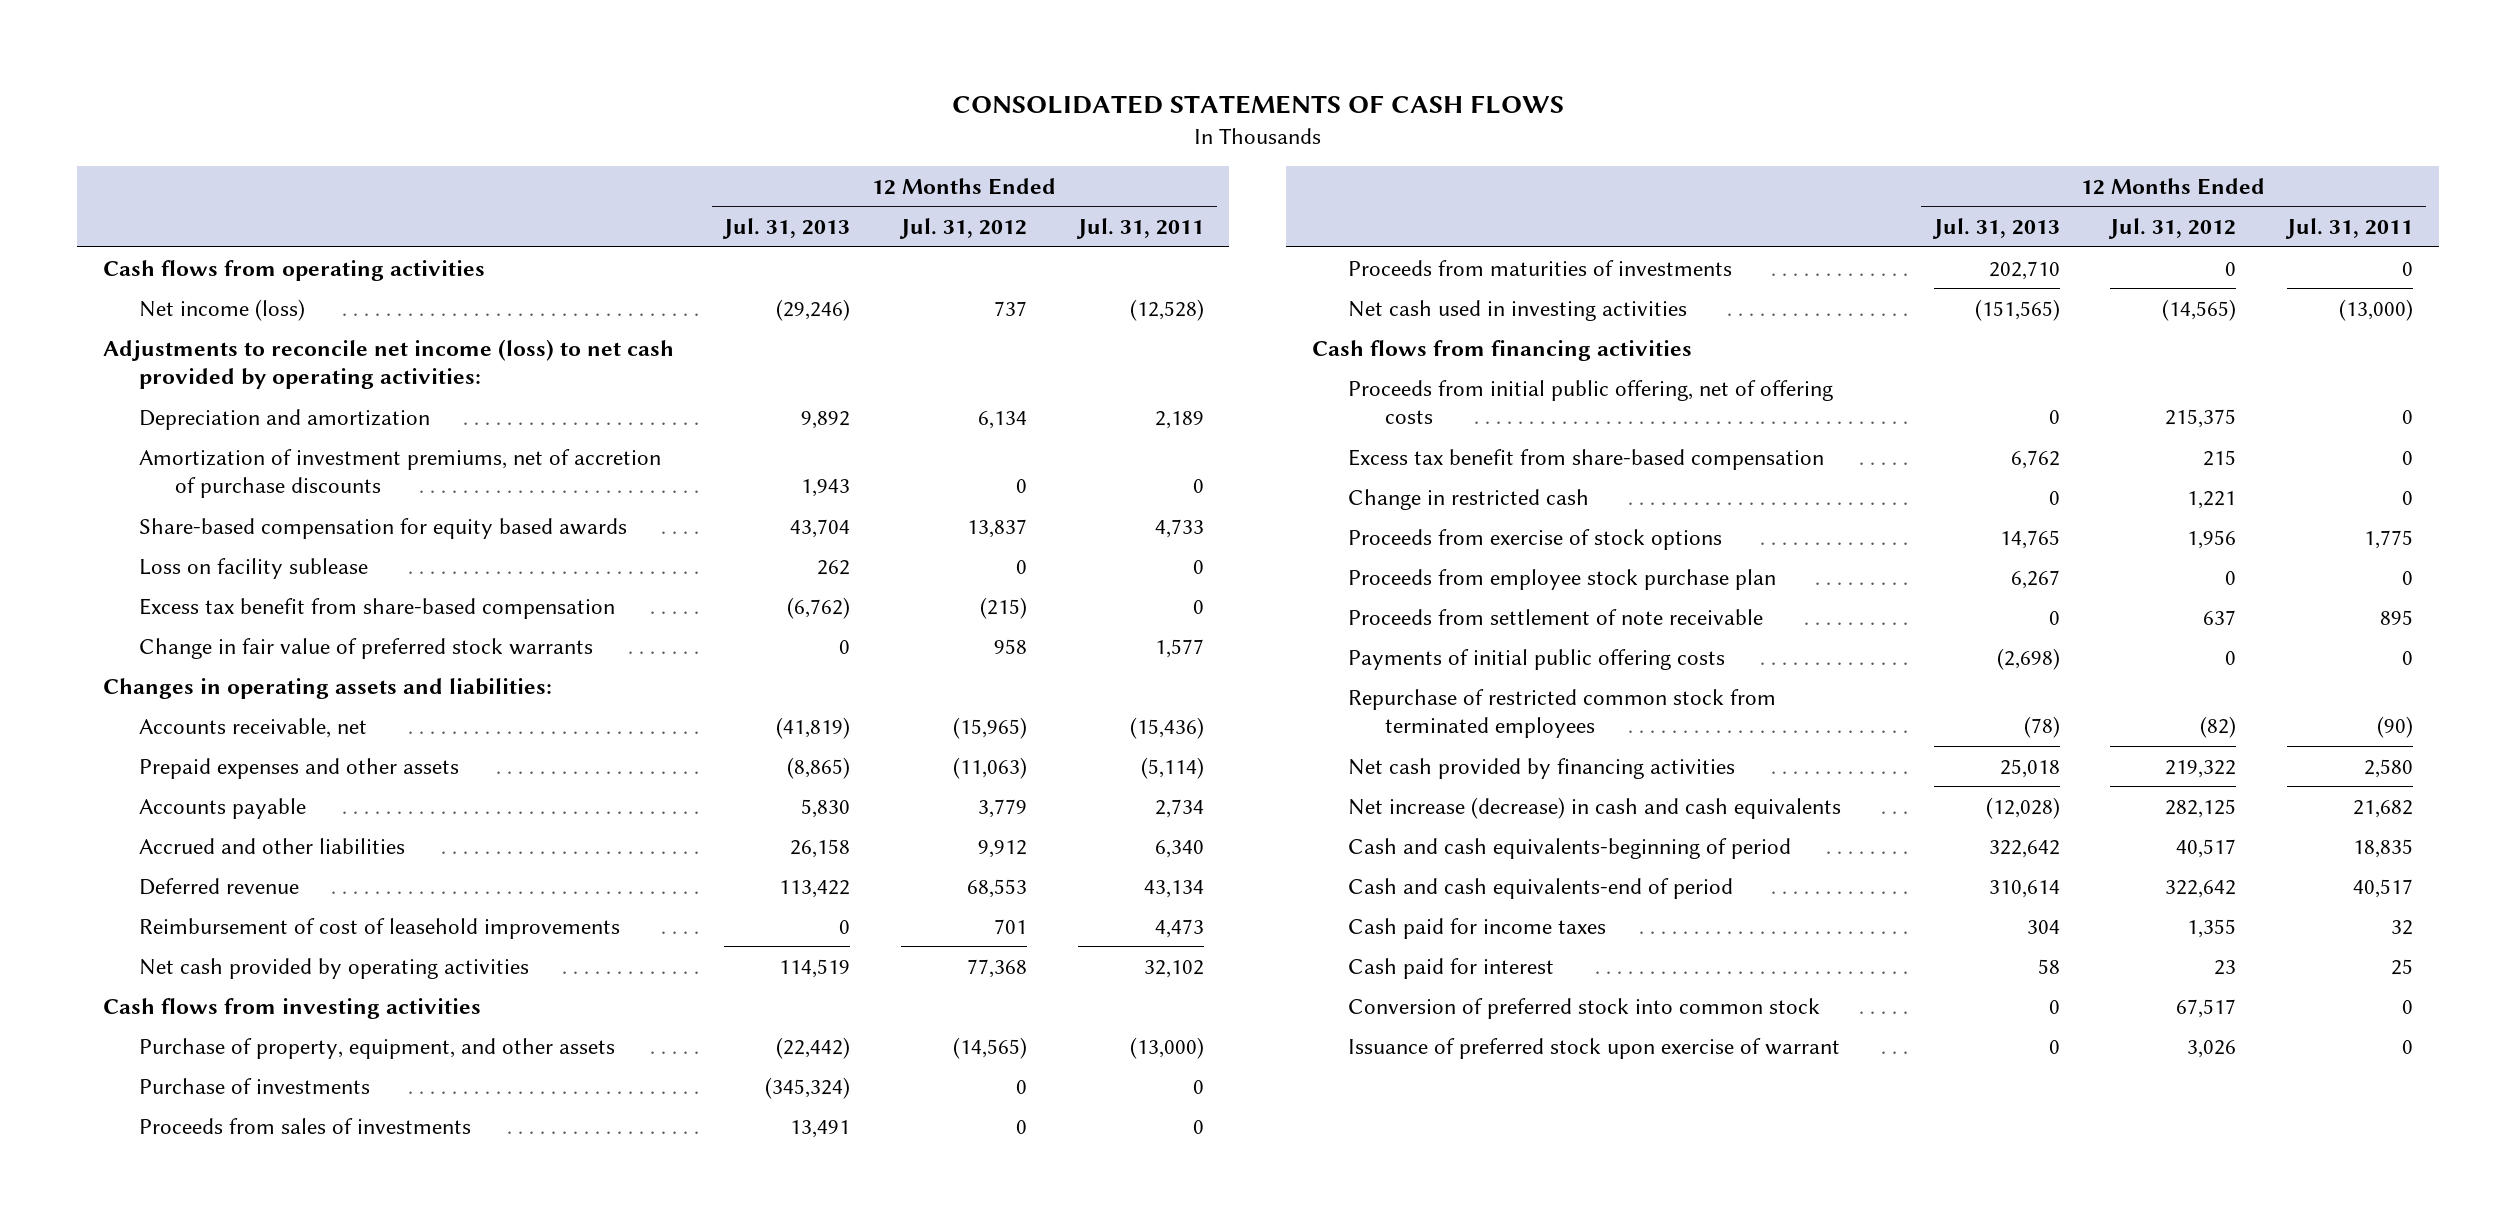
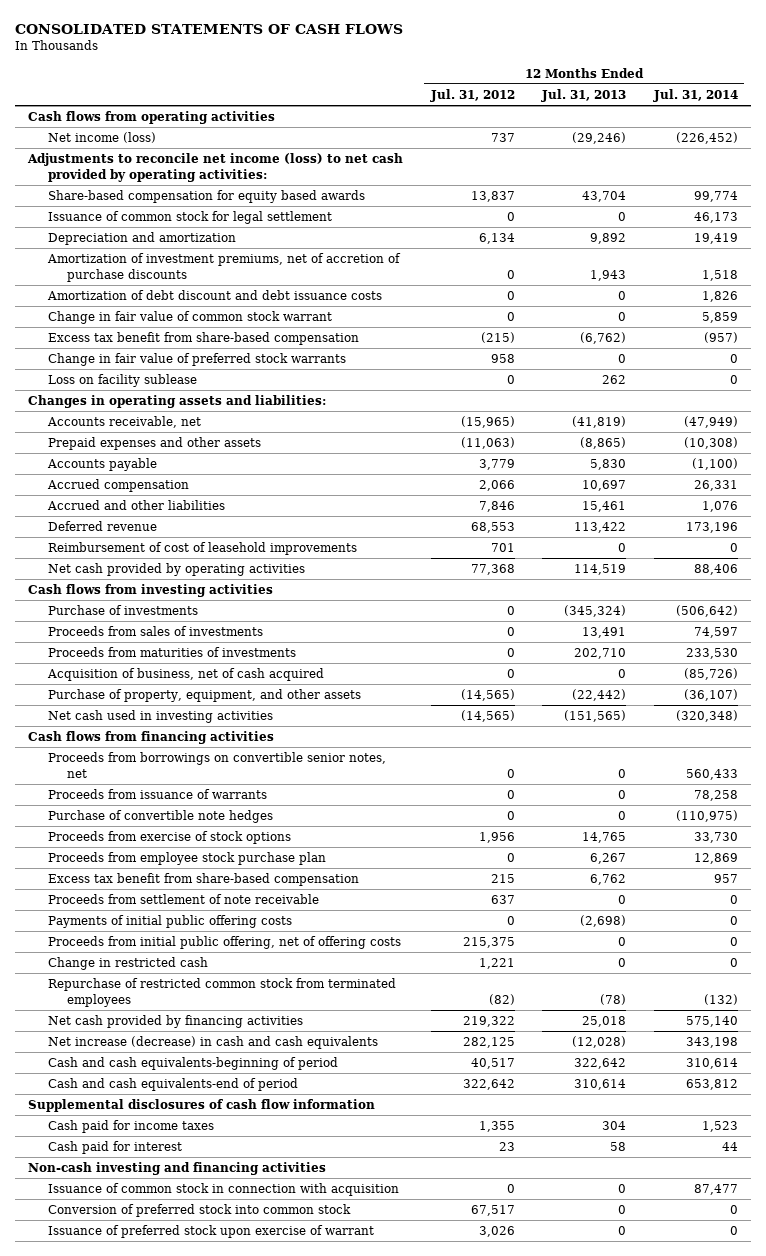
[1075,218,1204,240] Jul. 31, 2011 -> none
none -> [652,89,738,103] Jul. 31, 2014
[139,517,628,539] Share-based compensation for equity based awards -> [47,190,365,204] Share-based compensation for equity based awards
none -> [47,211,332,225] Issuance of common stock for legal settlement
none -> [46,290,382,301] Amortization of debt discount and debt issuance costs
none -> [47,311,332,325] Change in fair value of common stock warrant
[139,557,369,579] Loss on facility sublease -> [47,374,197,388] Loss on facility sublease
none -> [46,479,189,493] Accrued compensation
[790,838,851,858] 26,158 -> [582,501,627,513] 15,461
[978,839,1028,858] 9,912 -> [478,501,515,513] 7,846
none -> [46,668,324,682] Acquisition of business, net of cash acquired
[139,1037,616,1059] Purchase of property, equipment, and other assets -> [47,689,361,703] Purchase of property, equipment, and other assets
none -> [47,752,386,778] Proceeds from borrowings on convertible senior notes, net
none -> [47,789,267,800] Proceeds from issuance of warrants
none -> [47,810,273,824] Purchase of convertible note hedges
[1348,448,1825,470] Excess tax benefit from share-based compensation -> [47,873,359,887] Excess tax benefit from share-based compensation
[1348,379,1834,425] Proceeds from initial public offering, net of offering costs -> [47,936,401,950] Proceeds from initial public offering, net of offering costs
[1348,488,1590,510] Change in restricted cash -> [47,957,208,971] Change in restricted cash
none -> [28,1099,376,1113] Supplemental disclosures of cash flow information
none -> [28,1162,327,1176] Non-cash investing and financing activities
none -> [47,1183,399,1197] Issuance of common stock in connection with acquisition

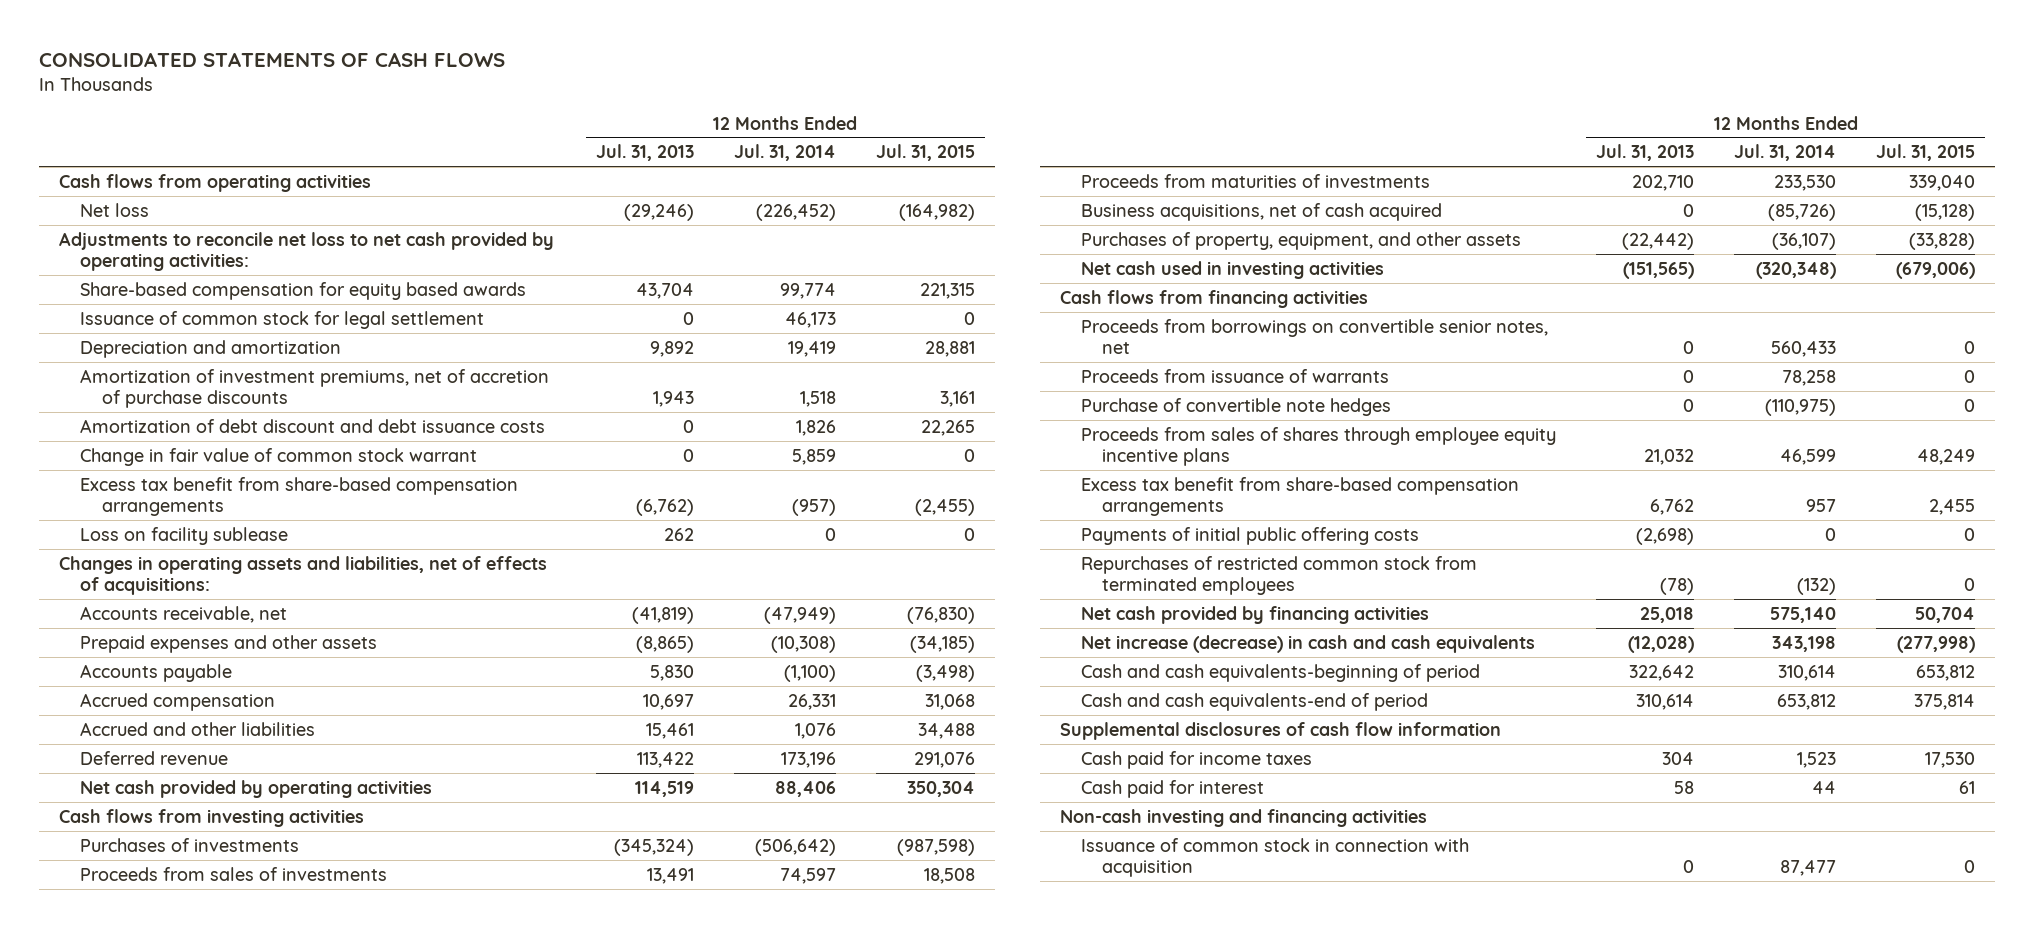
[429,89,515,103] Jul. 31, 2012 -> none
none -> [875,144,975,162] Jul. 31, 2015
[47,132,156,144] Net income (loss) -> [80,202,150,217] Net loss
[27,153,404,182] Adjustments to reconcile net income (loss) to net cash provided by operating activities: -> [59,231,555,272] Adjustments to reconcile net loss to net cash provided by operating activities:
[47,353,346,367] Change in fair value of preferred stock warrants -> none
[47,332,359,346] Excess tax benefit from share-based compensation -> [80,476,519,517] Excess tax benefit from share-based compensation arrangements
[28,395,327,409] Changes in operating assets and liabilities: -> [59,555,548,596] Changes in operating assets and liabilities, net of effects of acquisitions:
[47,542,357,556] Reimbursement of cost of leasehold improvements -> none
[47,605,198,616] Purchase of investments -> [80,837,300,852] Purchases of investments
[46,668,324,682] Acquisition of business, net of cash acquired -> [1081,202,1443,221] Business acquisitions, net of cash acquired
[47,689,361,703] Purchase of property, equipment, and other assets -> [1081,231,1522,250] Purchases of property, equipment, and other assets
[47,831,291,845] Proceeds from exercise of stock options -> none
[47,852,326,866] Proceeds from employee stock purchase plan -> none
[47,894,319,905] Proceeds from settlement of note receivable -> none
none -> [1081,426,1557,467] Proceeds from sales of shares through employee equity incentive plans
[47,873,359,887] Excess tax benefit from share-based compensation -> [1081,476,1520,517] Excess tax benefit from share-based compensation arrangements
[47,936,401,950] Proceeds from initial public offering, net of offering costs -> none
[47,957,208,971] Change in restricted cash -> none
[47,978,396,1007] Repurchase of restricted common stock from terminated employees -> [1081,555,1478,596] Repurchases of restricted common stock from terminated employees
[47,1204,351,1218] Conversion of preferred stock into common stock -> none
[47,1225,374,1239] Issuance of preferred stock upon exercise of warrant -> none

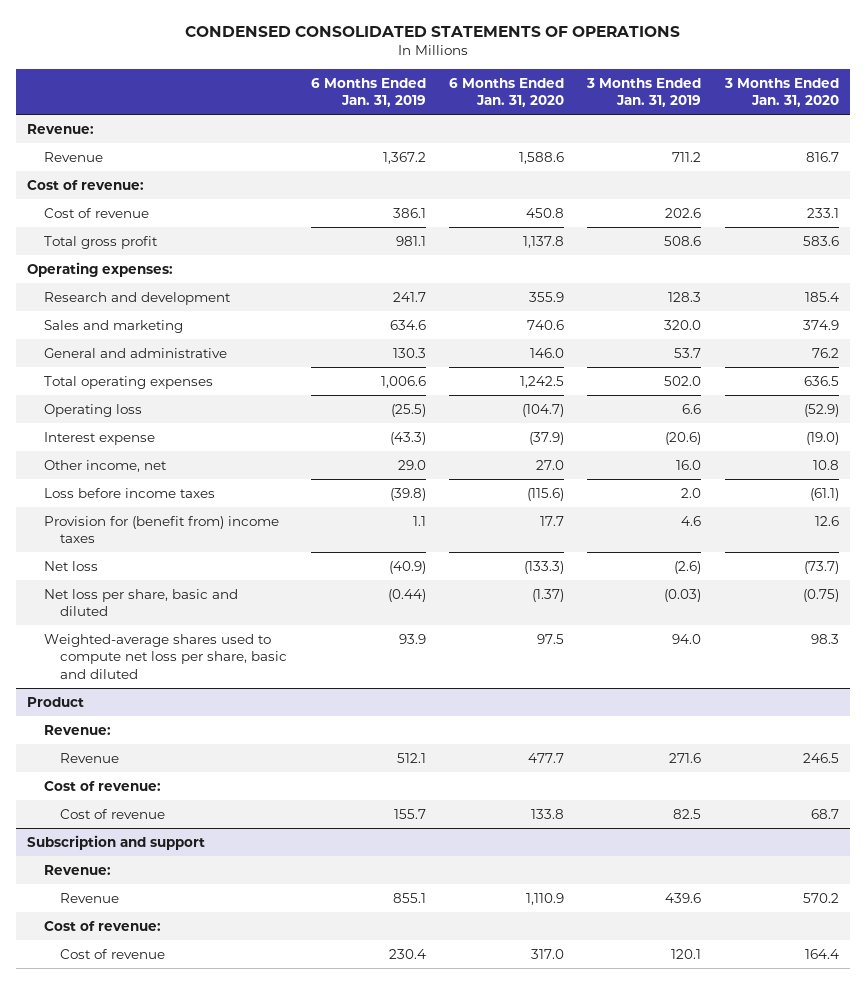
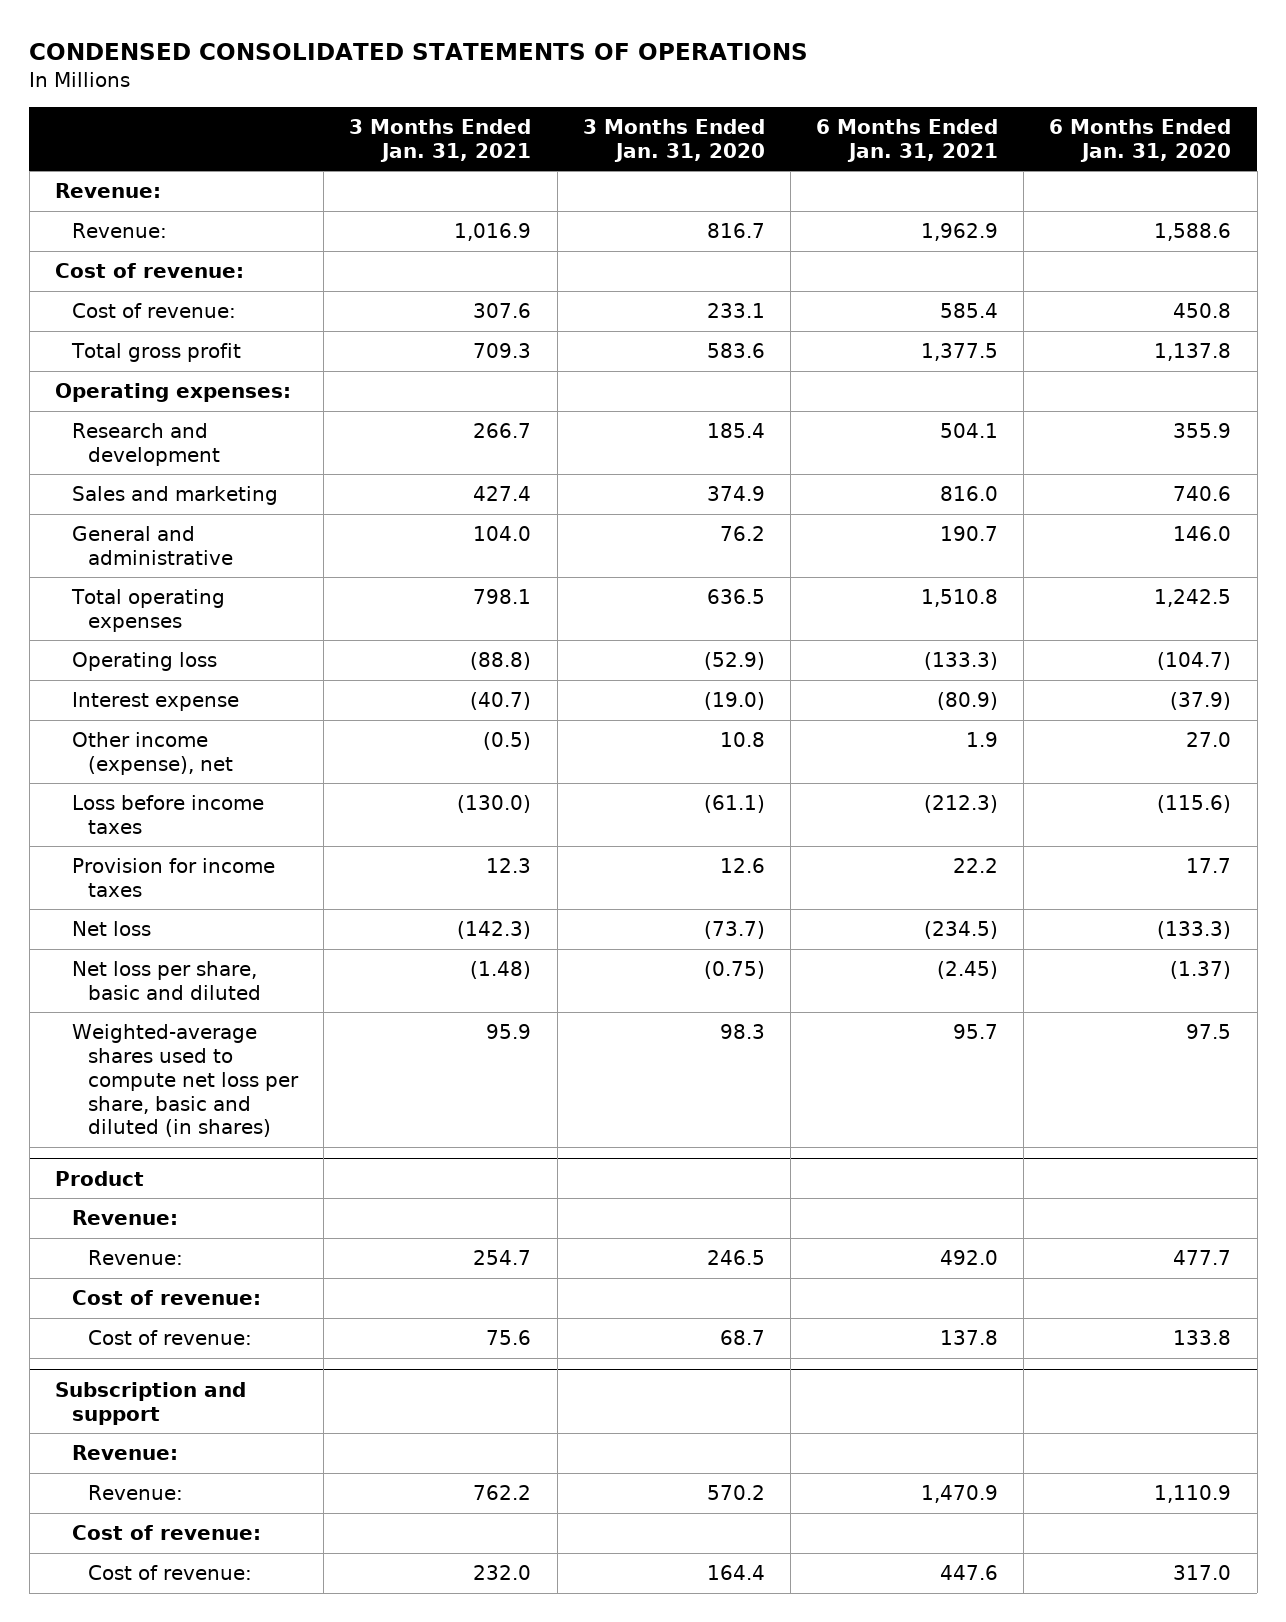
[310,77,426,108] 6 Months Ended Jan. 31, 2019 -> none
[586,77,702,108] 3 Months Ended Jan. 31, 2019 -> none
none -> [349,119,532,162] 3 Months Ended Jan. 31, 2021
none -> [816,119,999,162] 6 Months Ended Jan. 31, 2021
[43,151,103,162] Revenue -> [71,223,167,239] Revenue:
[43,207,149,218] Cost of revenue -> [71,303,236,319] Cost of revenue:
[43,459,167,472] Other income, net -> [71,732,234,775] Other income (expense), net
[43,515,279,544] Provision for (benefit from) income taxes -> [71,858,275,897] Provision for income taxes
[43,633,288,679] Weighted-average shares used to compute net loss per share, basic and diluted -> [71,1024,300,1138] Weighted-average shares used to compute net loss per share, basic and diluted (in shares)
[60,752,120,763] Revenue -> [88,1250,184,1266] Revenue:
[60,808,166,819] Cost of revenue -> [88,1330,253,1346] Cost of revenue:
[60,892,120,903] Revenue -> [88,1485,184,1501] Revenue:
[60,948,166,959] Cost of revenue -> [88,1565,253,1581] Cost of revenue:

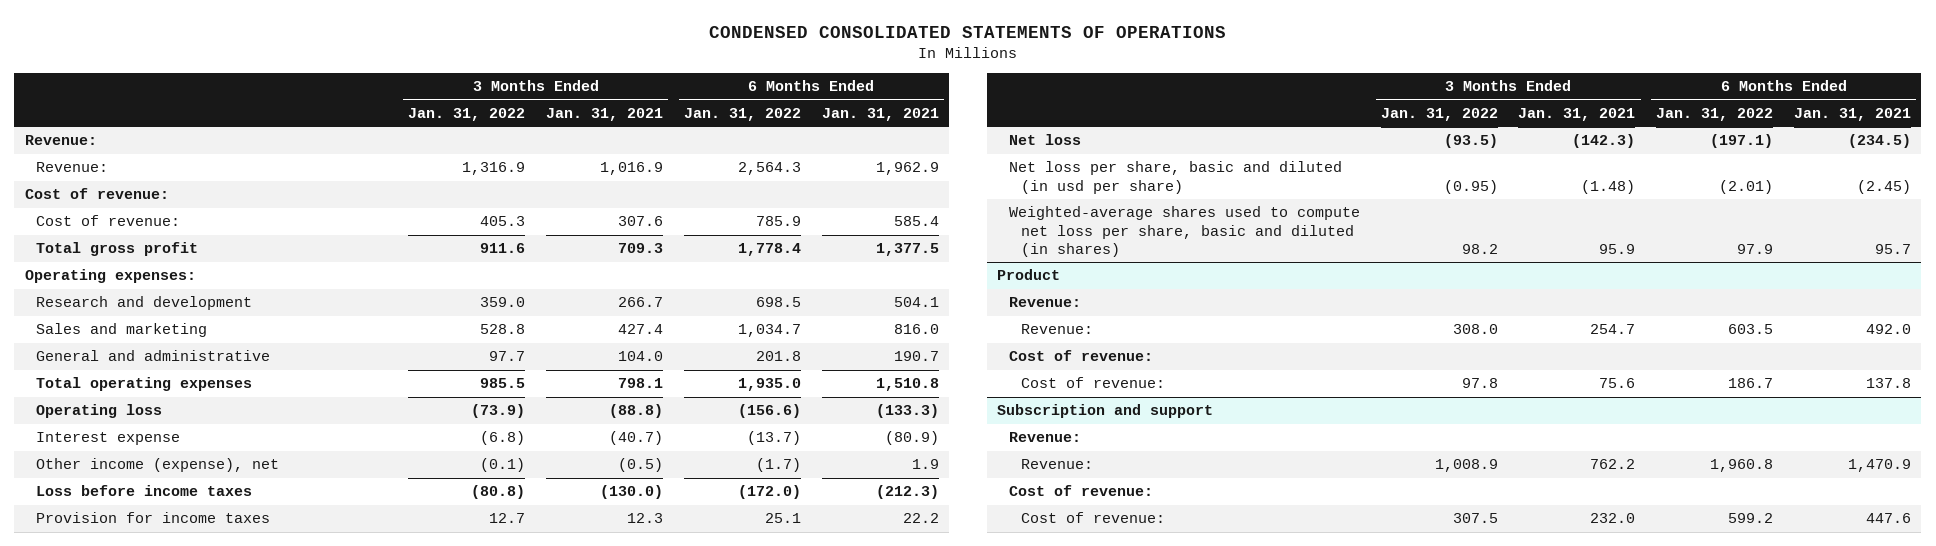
[582,119,765,162] 3 Months Ended Jan. 31, 2020 -> none
[1049,119,1232,162] 6 Months Ended Jan. 31, 2020 -> none
none -> [408,107,526,121] Jan. 31, 2022
none -> [683,107,801,121] Jan. 31, 2022
[71,961,262,1000] Net loss per share, basic and diluted -> [1008,161,1342,194] Net loss per share, basic and diluted (in usd per share)

